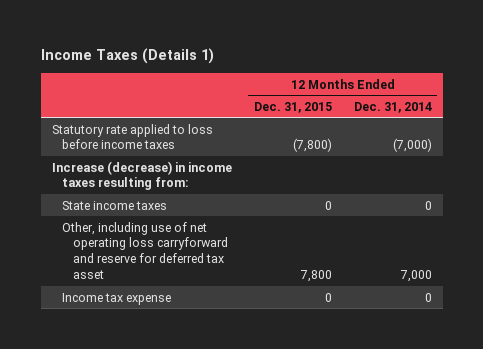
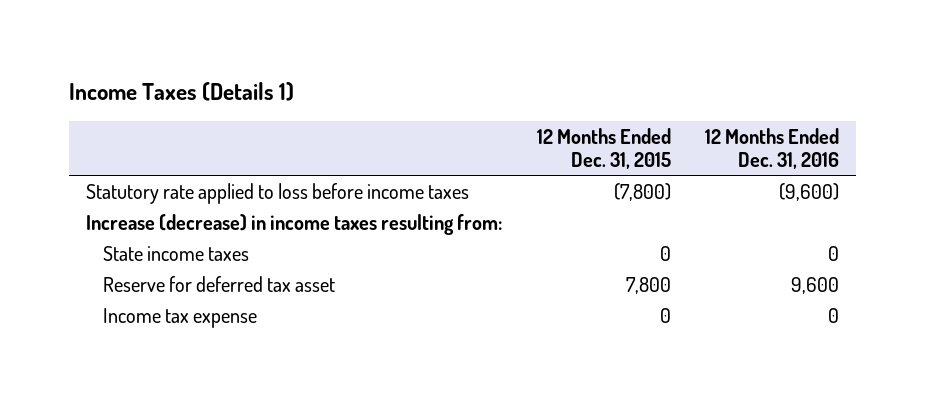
[353,101,432,113] Dec. 31, 2014 -> none
none -> [704,127,839,169] 12 Months Ended Dec. 31, 2016
[62,221,228,280] Other, including use of net operating loss carryforward and reserve for deferred tax asset -> [103,276,336,293] Reserve for deferred tax asset

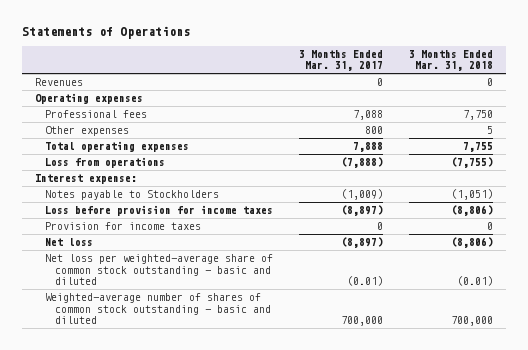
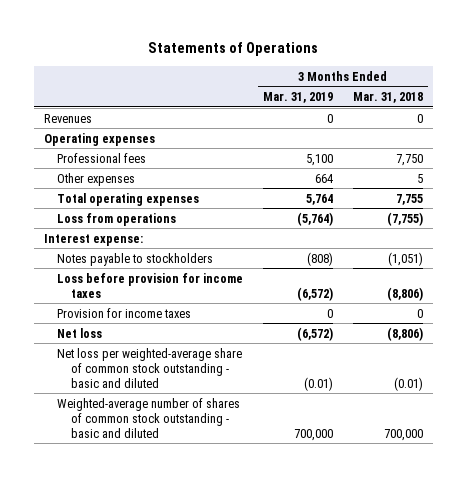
[299,49,384,72] 3 Months Ended Mar. 31, 2017 -> none
none -> [263,92,334,104] Mar. 31, 2019
[45,190,220,201] Notes payable to Stockholders -> [57,252,214,266] Notes payable to stockholders

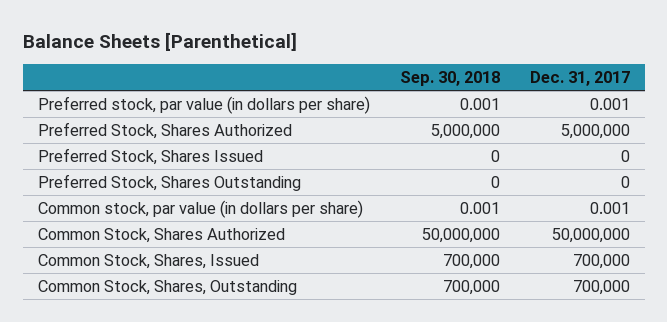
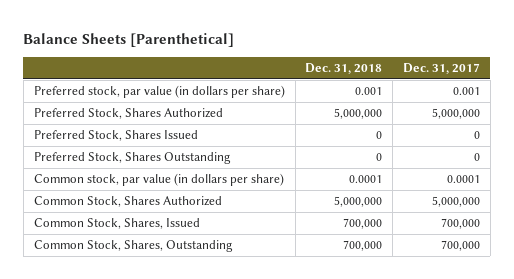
[399,71,500,87] Sep. 30, 2018 -> none
none -> [305,63,383,75] Dec. 31, 2018
[589,201,630,214] 0.001 -> [447,175,481,184] 0.0001
[551,227,630,243] 50,000,000 -> [432,196,481,208] 5,000,000

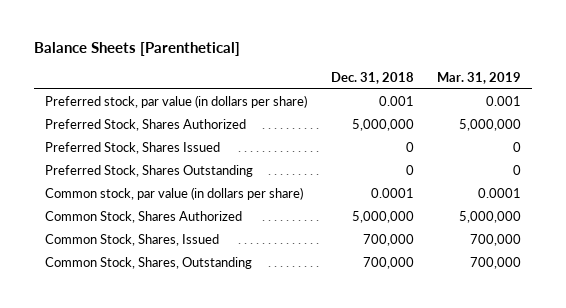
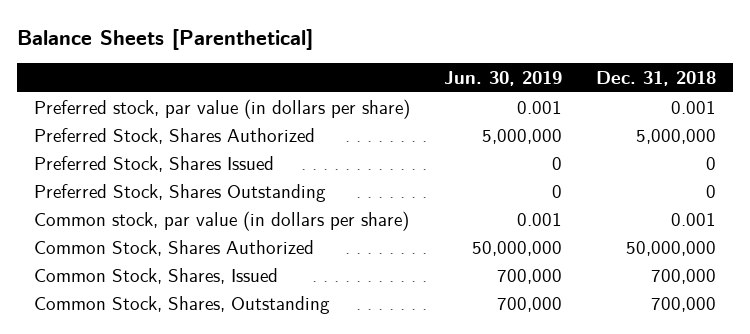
[436,71,521,84] Mar. 31, 2019 -> none
none -> [444,71,563,87] Jun. 30, 2019
[370,187,414,198] 0.0001 -> [671,212,717,226] 0.001
[351,210,414,223] 5,000,000 -> [626,240,717,256] 50,000,000

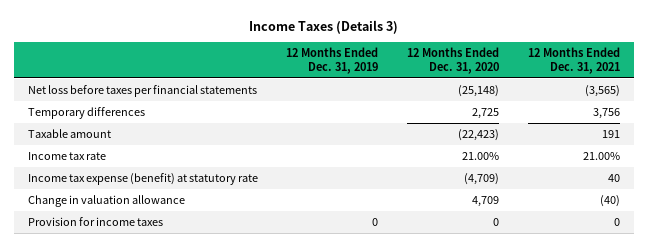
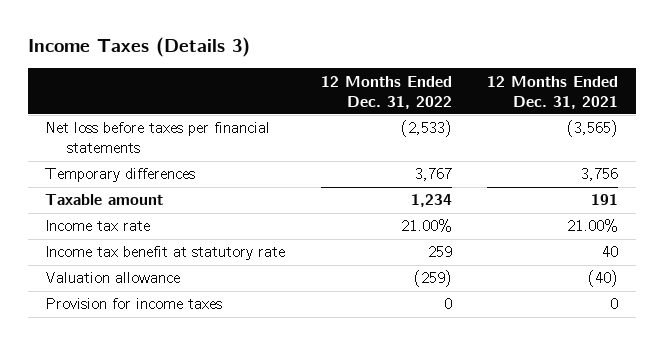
[286,46,379,74] 12 Months Ended Dec. 31, 2019 -> none
[407,46,500,74] 12 Months Ended Dec. 31, 2020 -> none
none -> [320,75,452,109] 12 Months Ended Dec. 31, 2022
[27,173,258,186] Income tax expense (benefit) at statutory rate -> [45,246,286,261] Income tax benefit at statutory rate
[27,195,185,208] Change in valuation allowance -> [45,272,181,284] Valuation allowance

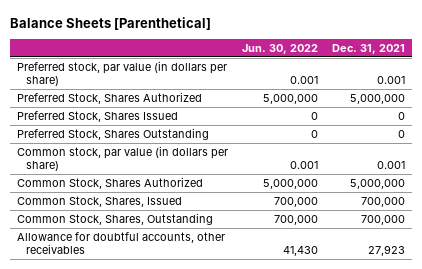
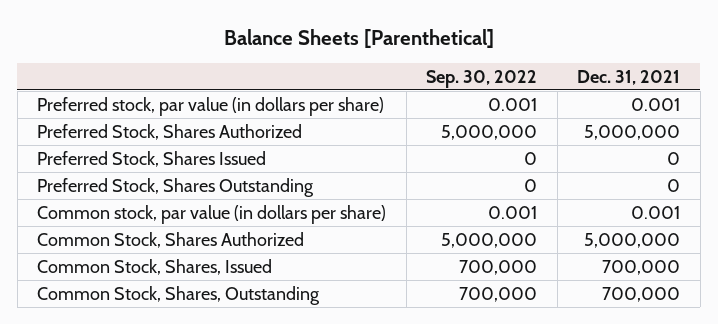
[242,43,319,54] Jun. 30, 2022 -> none
none -> [426,69,538,88] Sep. 30, 2022
[17,232,226,255] Allowance for doubtful accounts, other receivables -> none

